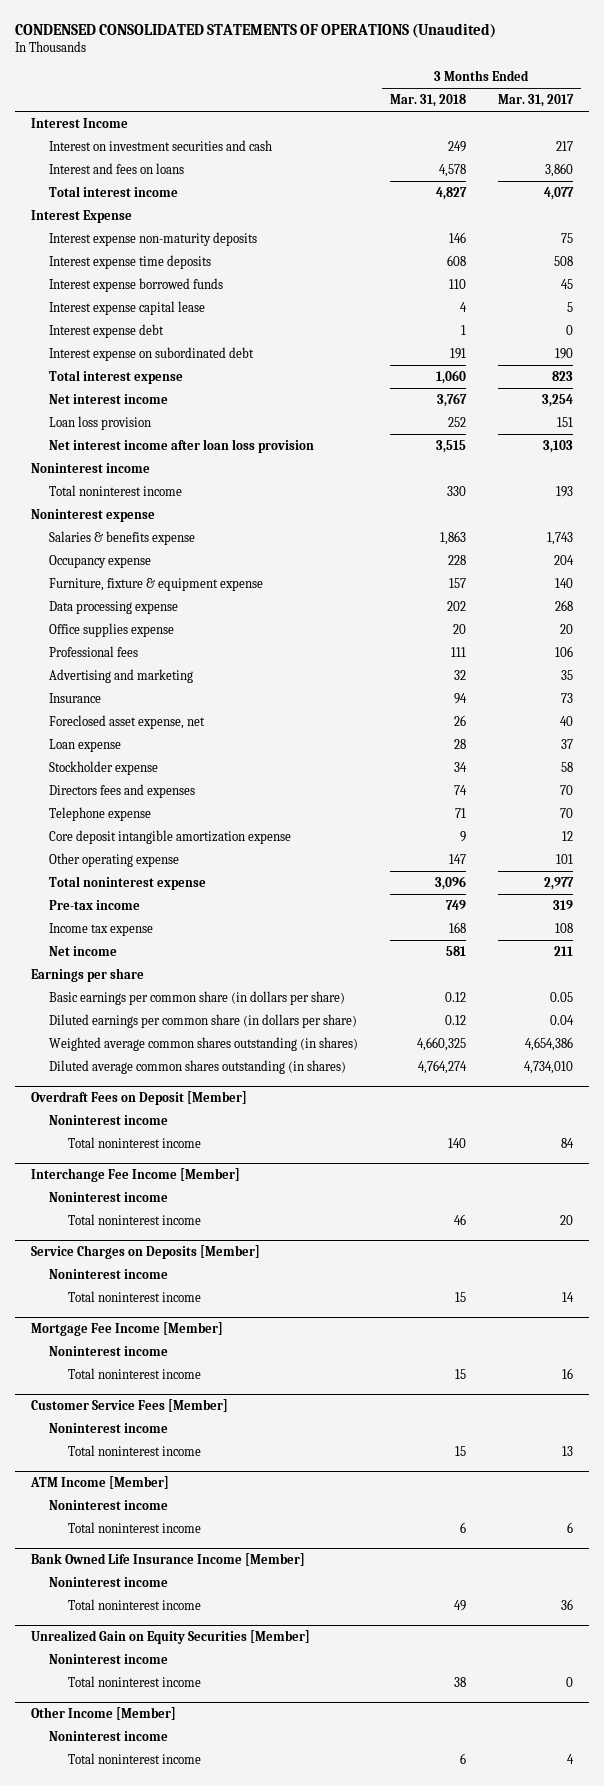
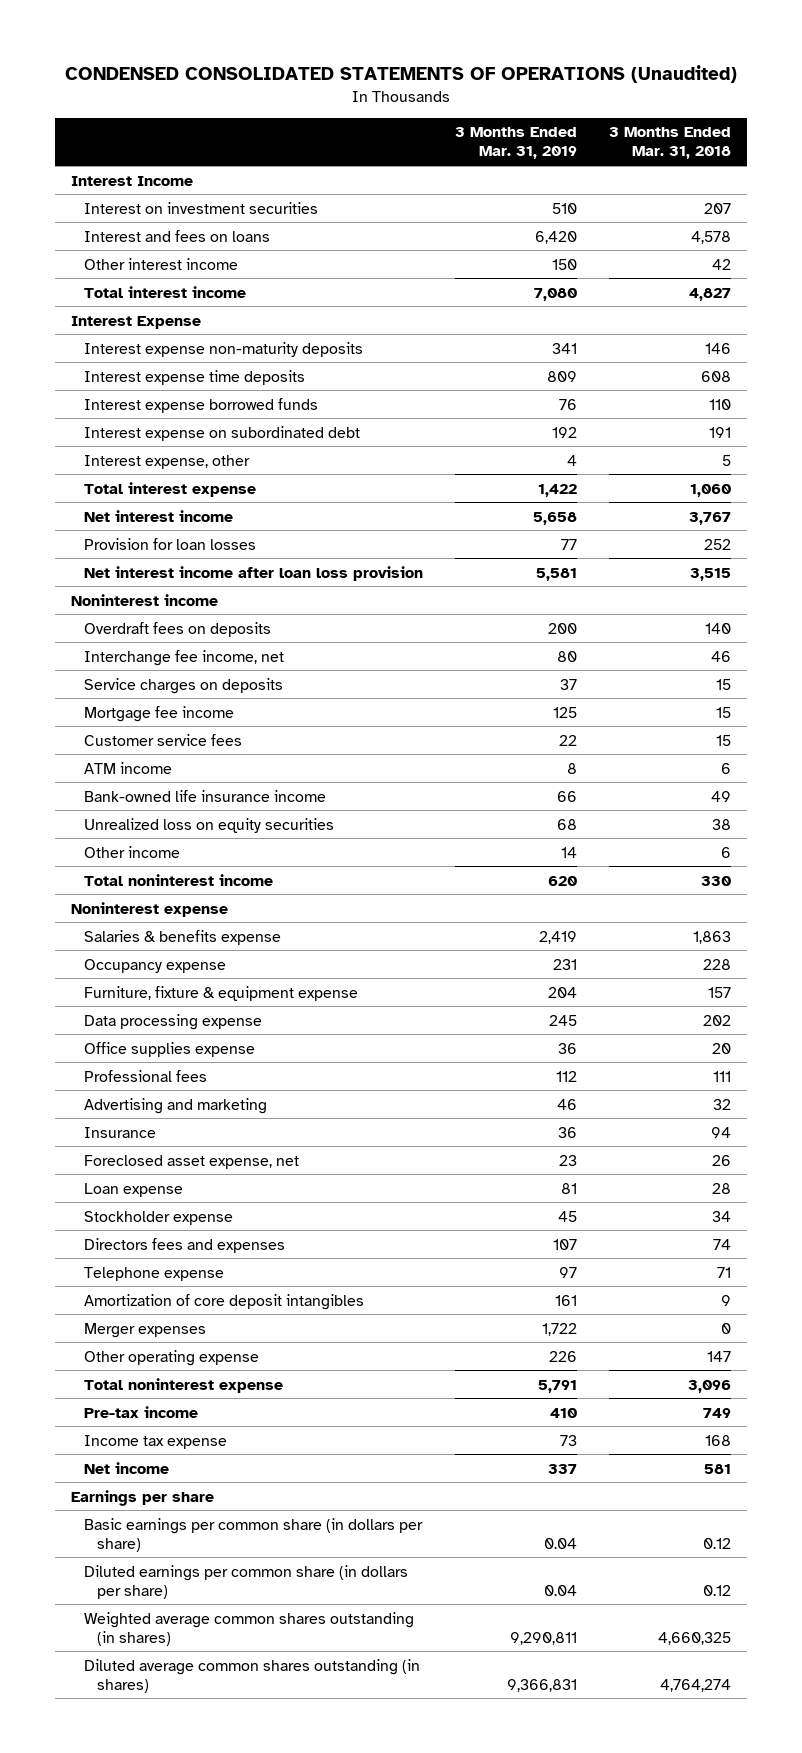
[497,93,574,107] Mar. 31, 2017 -> none
none -> [454,127,577,160] 3 Months Ended Mar. 31, 2019
[49,139,273,151] Interest on investment securities and cash -> [83,201,318,214] Interest on investment securities
[448,140,467,152] 249 -> [703,202,731,214] 207
none -> [83,257,238,270] Other interest income
[49,300,206,315] Interest expense capital lease -> none
[49,323,165,338] Interest expense debt -> none
none -> [83,454,250,469] Interest expense, other
[49,415,152,430] Loan loss provision -> [83,537,256,550] Provision for loan losses
none -> [83,621,271,637] Overdraft fees on deposits
none -> [83,649,284,666] Interchange fee income, net
none -> [83,677,283,694] Service charges on deposits
none -> [83,705,234,722] Mortgage fee income
none -> [83,733,242,746] Customer service fees
none -> [83,761,172,774] ATM income
none -> [83,789,326,802] Bank-owned life insurance income
none -> [83,817,334,833] Unrealized loss on equity securities
none -> [83,845,180,858] Other income
[49,829,292,844] Core deposit intangible amortization expense -> [83,1293,364,1310] Amortization of core deposit intangibles
none -> [83,1322,206,1338] Merger expenses
[30,1090,247,1105] Overdraft Fees on Deposit [Member] -> none
[49,1114,169,1125] Noninterest income -> none
[67,1136,201,1148] Total noninterest income -> none
[30,1167,240,1182] Interchange Fee Income [Member] -> none
[49,1191,169,1202] Noninterest income -> none
[67,1213,201,1225] Total noninterest income -> none
[30,1244,260,1259] Service Charges on Deposits [Member] -> none
[49,1268,169,1279] Noninterest income -> none
[67,1290,201,1302] Total noninterest income -> none
[30,1321,223,1336] Mortgage Fee Income [Member] -> none
[49,1345,169,1356] Noninterest income -> none
[67,1367,201,1379] Total noninterest income -> none
[30,1398,228,1412] Customer Service Fees [Member] -> none
[49,1422,169,1433] Noninterest income -> none
[67,1444,201,1456] Total noninterest income -> none
[29,1475,169,1489] ATM Income [Member] -> none
[49,1499,169,1510] Noninterest income -> none
[67,1521,201,1533] Total noninterest income -> none
[30,1552,305,1566] Bank Owned Life Insurance Income [Member] -> none
[49,1576,169,1587] Noninterest income -> none
[67,1598,201,1610] Total noninterest income -> none
[30,1629,310,1644] Unrealized Gain on Equity Securities [Member] -> none
[49,1653,169,1664] Noninterest income -> none
[67,1675,201,1687] Total noninterest income -> none
[30,1706,176,1720] Other Income [Member] -> none
[49,1730,169,1741] Noninterest income -> none
[67,1752,201,1764] Total noninterest income -> none

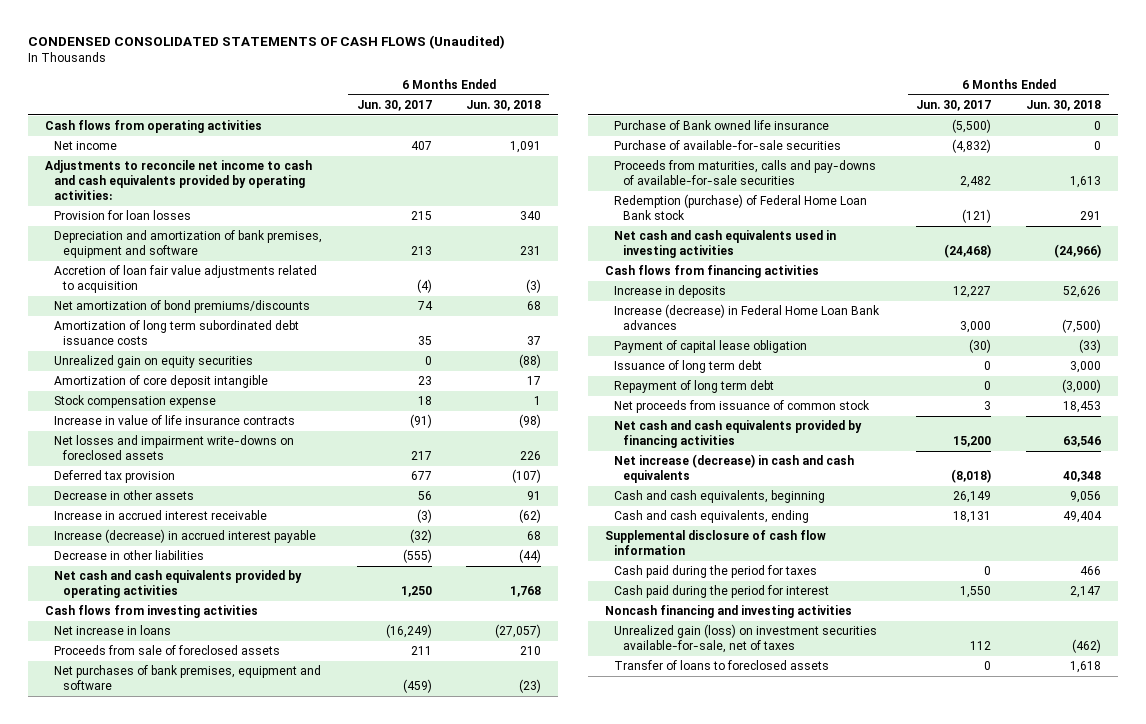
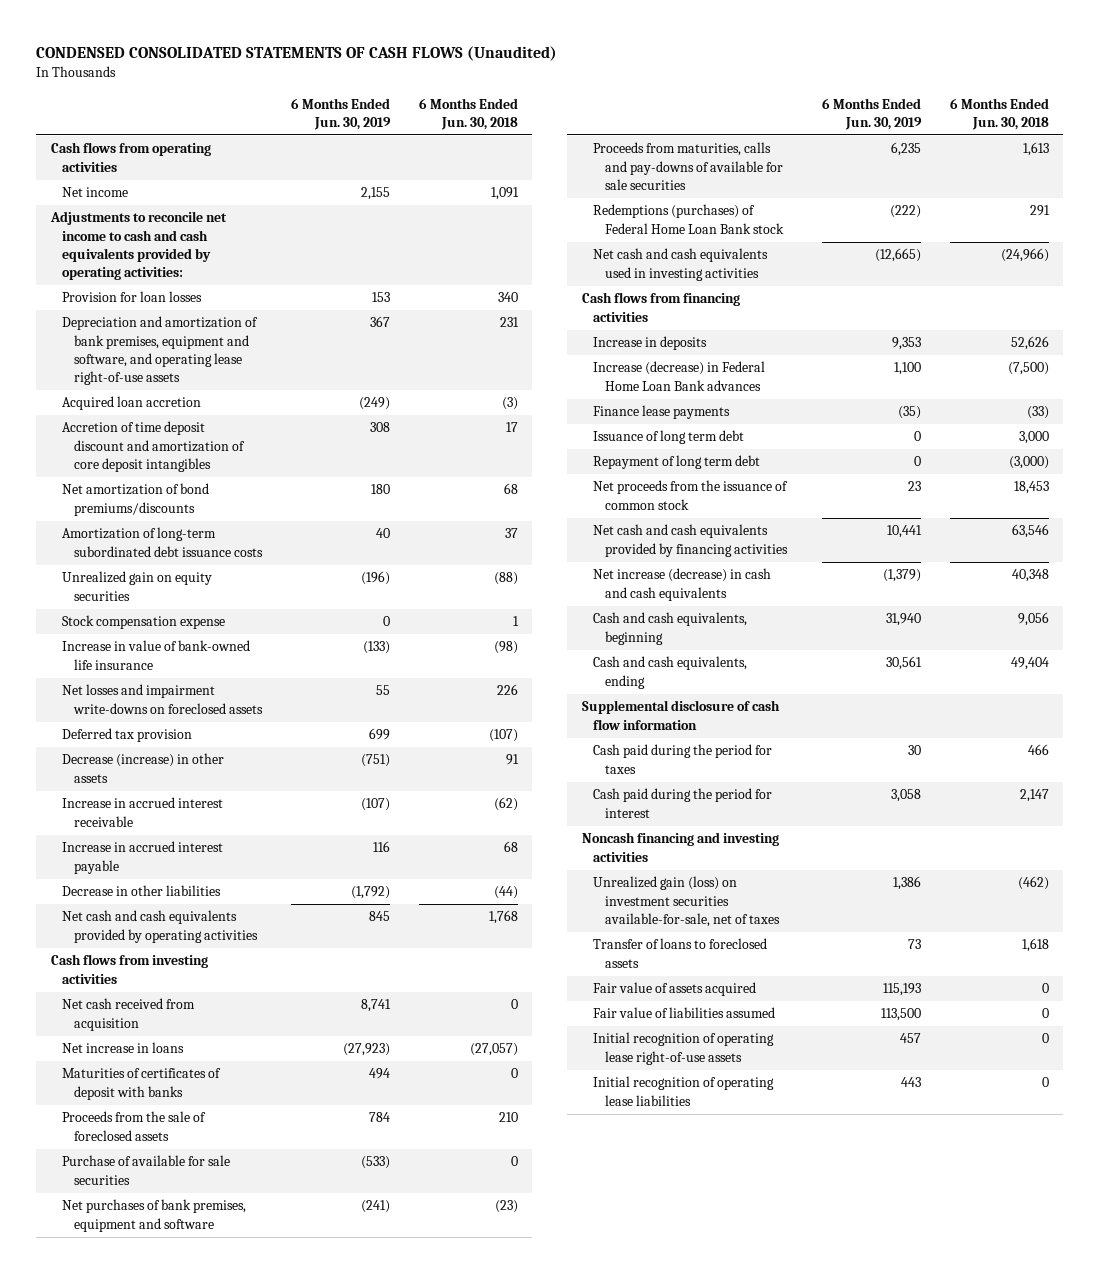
[356,99,432,111] Jun. 30, 2017 -> none
none -> [290,97,391,130] 6 Months Ended Jun. 30, 2019
[54,230,323,259] Depreciation and amortization of bank premises, equipment and software -> [62,316,259,385] Depreciation and amortization of bank premises, equipment and software, and operating lease right-of-use assets
[54,265,318,294] Accretion of loan fair value adjustments related to acquisition -> [62,396,202,411] Acquired loan accretion
none -> [62,421,245,472] Accretion of time deposit discount and amortization of core deposit intangibles
[54,320,300,346] Amortization of long term subordinated debt issuance costs -> [62,527,263,557] Amortization of long-term subordinated debt issuance costs
[54,375,269,389] Amortization of core deposit intangible -> none
[54,415,296,426] Increase in value of life insurance contracts -> [62,640,251,670] Increase in value of bank-owned life insurance
[54,490,195,501] Decrease in other assets -> [62,753,225,783] Decrease (increase) in other assets
[54,529,317,544] Increase (decrease) in accrued interest payable -> [62,841,224,874] Increase in accrued interest payable
none -> [62,998,196,1031] Net cash received from acquisition
none -> [62,1068,222,1100] Maturities of certificates of deposit with banks
[54,645,281,656] Proceeds from sale of foreclosed assets -> [62,1111,207,1141] Proceeds from the sale of foreclosed assets
none -> [62,1155,231,1185] Purchase of available for sale securities
[614,120,830,131] Purchase of Bank owned life insurance -> none
[614,140,842,151] Purchase of available-for-sale securities -> none
[614,160,877,186] Proceeds from maturities, calls and pay-downs of available-for-sale securities -> [593,142,783,190] Proceeds from maturities, calls and pay-downs of available for sale securities
[614,194,868,221] Redemption (purchase) of Federal Home Loan Bank stock -> [593,204,784,234] Redemptions (purchases) of Federal Home Loan Bank stock
[614,340,808,354] Payment of capital lease obligation -> none
none -> [593,405,731,420] Finance lease payments
[614,400,871,414] Net proceeds from issuance of common stock -> [593,480,789,510] Net proceeds from the issuance of common stock
none -> [593,982,757,997] Fair value of assets acquired
none -> [593,1007,776,1019] Fair value of liabilities assumed
none -> [593,1032,775,1065] Initial recognition of operating lease right-of-use assets
none -> [593,1076,775,1106] Initial recognition of operating lease liabilities

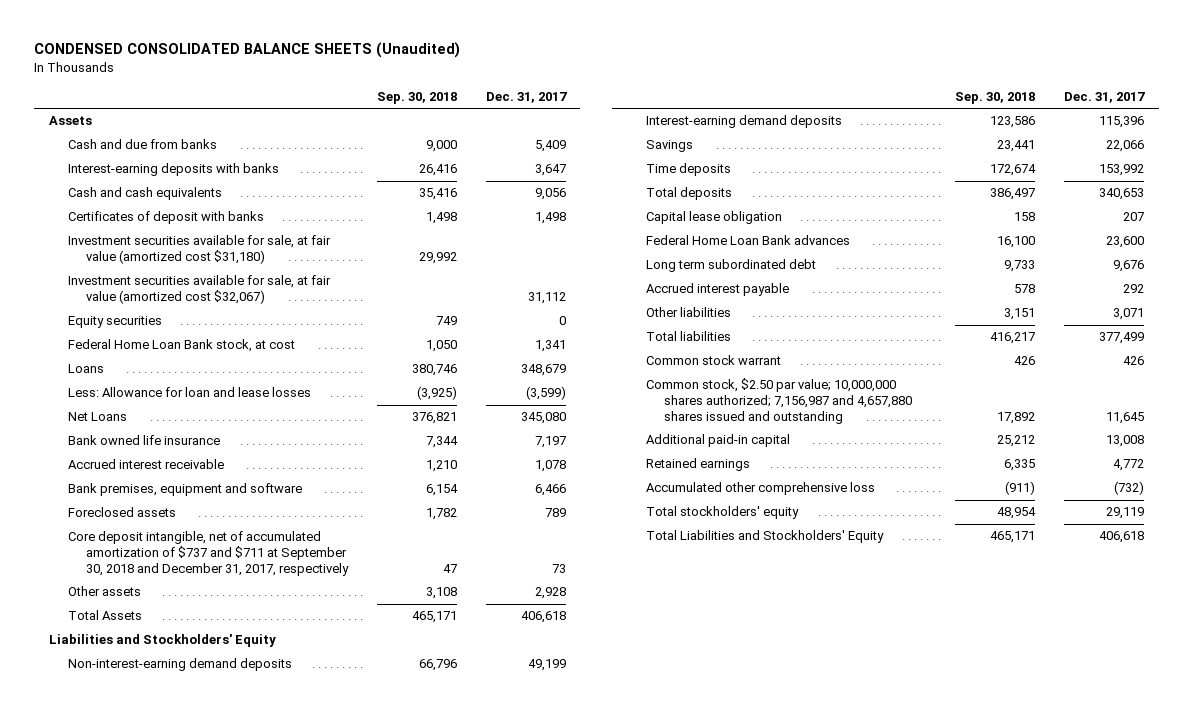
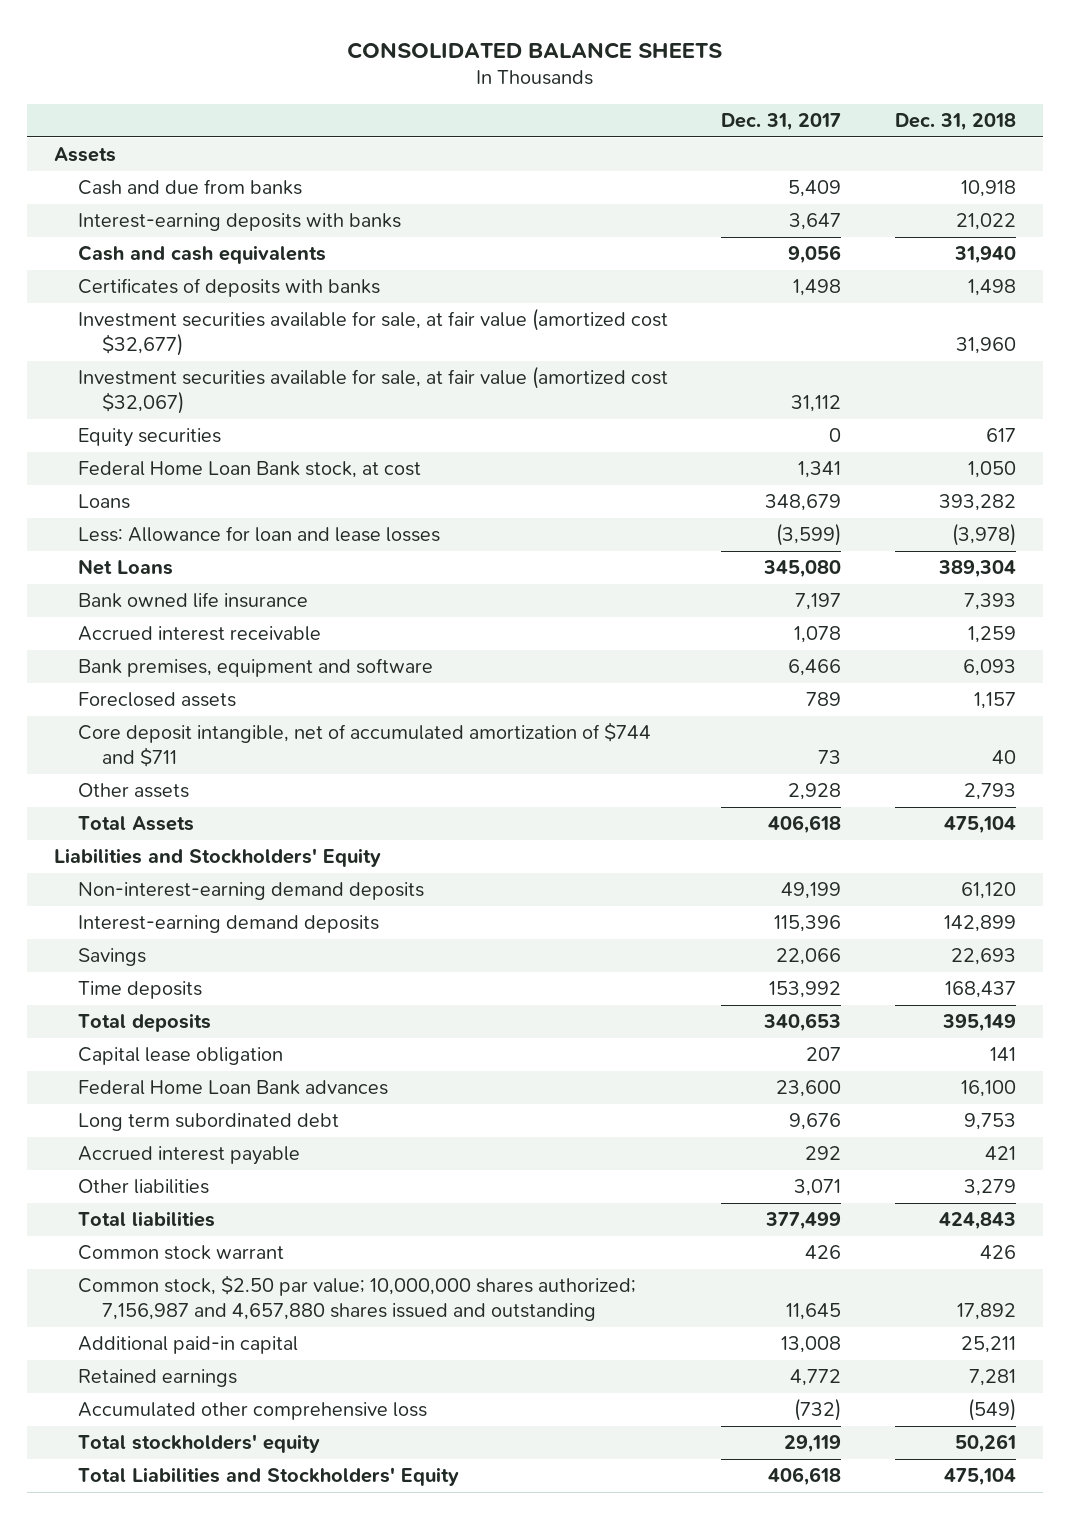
[34,42,461,59] CONDENSED CONSOLIDATED BALANCE SHEETS (Unaudited) -> [347,41,723,59] CONSOLIDATED BALANCE SHEETS
[377,91,458,104] Sep. 30, 2018 -> none
none -> [895,113,1017,132] Dec. 31, 2018
[67,211,264,225] Certificates of deposit with banks -> [77,278,380,298] Certificates of deposits with banks
[67,235,331,265] Investment securities available for sale, at fair value (amortized cost $31,180) -> [77,308,668,356] Investment securities available for sale, at fair value (amortized cost $32,677)
[67,531,350,577] Core deposit intangible, net of accumulated amortization of $737 and $711 at September 30, 2018 and December 31, 2017, respectively -> [77,722,651,767] Core deposit intangible, net of accumulated amortization of $744 and $711

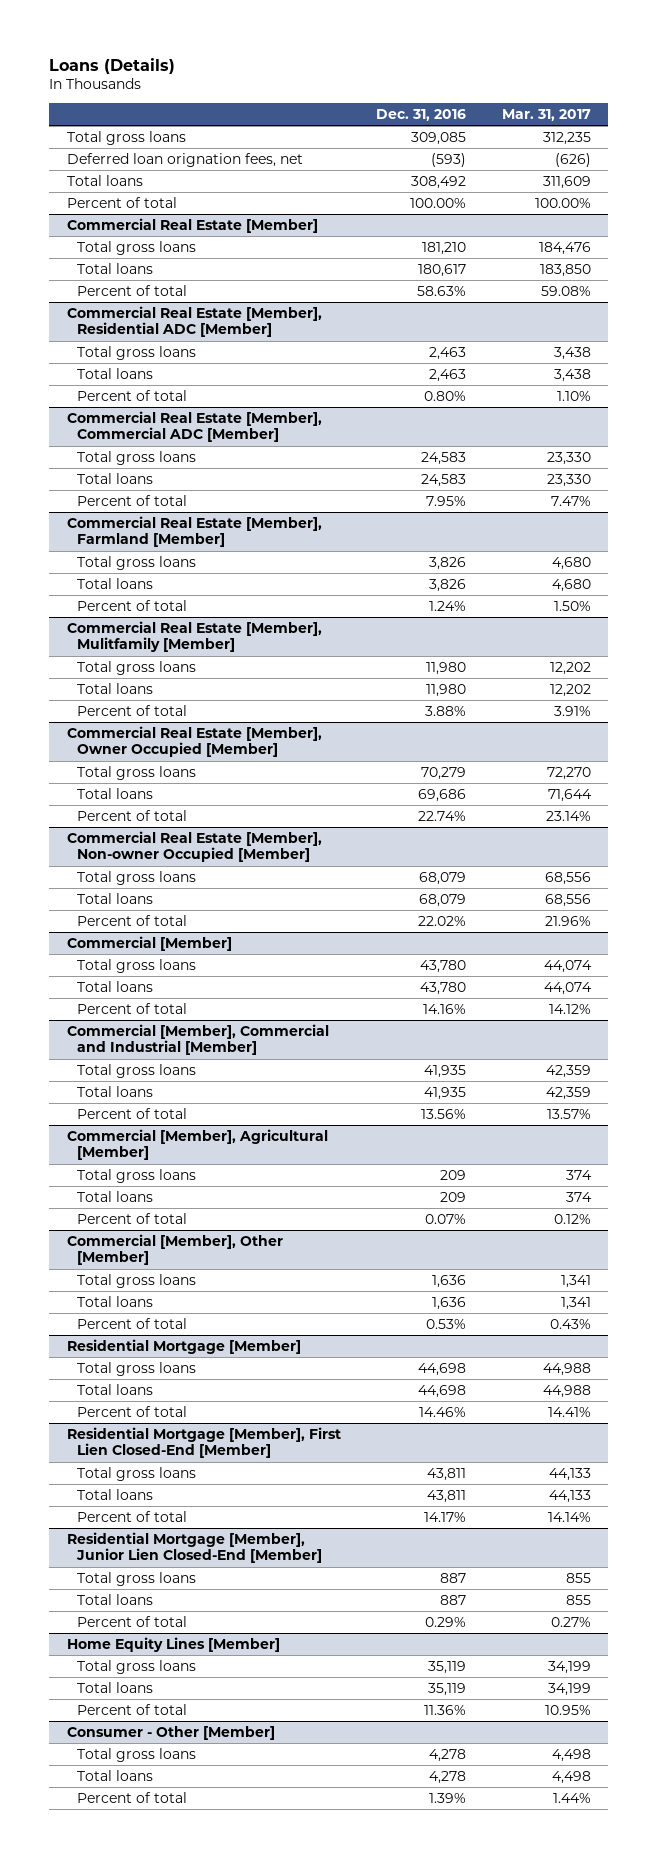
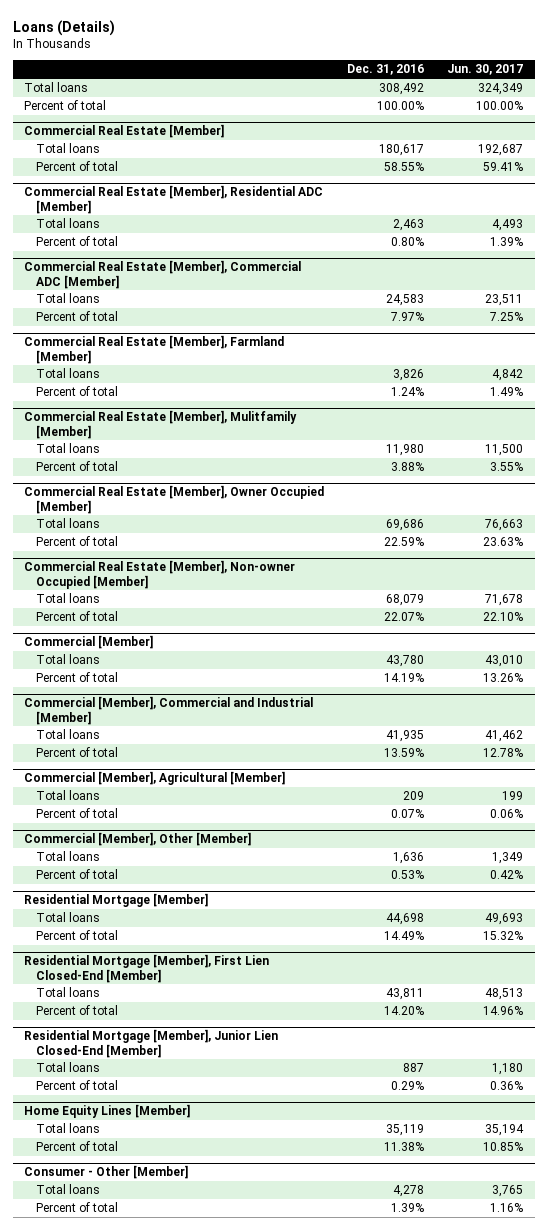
[501,109,591,122] Mar. 31, 2017 -> none
none -> [447,64,524,76] Jun. 30, 2017
[66,130,186,145] Total gross loans -> none
[66,152,303,167] Deferred loan orignation fees, net -> none
[76,240,196,255] Total gross loans -> none
[417,285,467,296] 58.63% -> [384,162,425,172] 58.55%
[76,345,196,360] Total gross loans -> none
[76,450,196,465] Total gross loans -> none
[426,495,467,506] 7.95% -> [391,312,425,322] 7.97%
[76,555,196,570] Total gross loans -> none
[76,660,196,675] Total gross loans -> none
[76,765,196,780] Total gross loans -> none
[418,810,467,821] 22.74% -> [384,537,425,547] 22.59%
[76,870,196,885] Total gross loans -> none
[418,915,467,926] 22.02% -> [384,612,425,622] 22.07%
[76,958,196,973] Total gross loans -> none
[423,1003,467,1014] 14.16% -> [384,673,425,683] 14.19%
[76,1063,196,1078] Total gross loans -> none
[421,1108,467,1119] 13.56% -> [384,748,425,758] 13.59%
[76,1168,196,1183] Total gross loans -> none
[76,1273,196,1288] Total gross loans -> none
[76,1361,196,1376] Total gross loans -> none
[419,1406,467,1417] 14.46% -> [384,931,425,941] 14.49%
[76,1466,196,1481] Total gross loans -> none
[424,1511,467,1522] 14.17% -> [384,1006,425,1016] 14.20%
[76,1571,196,1586] Total gross loans -> none
[76,1659,196,1674] Total gross loans -> none
[424,1704,467,1715] 11.36% -> [384,1142,425,1152] 11.38%
[76,1747,196,1762] Total gross loans -> none

